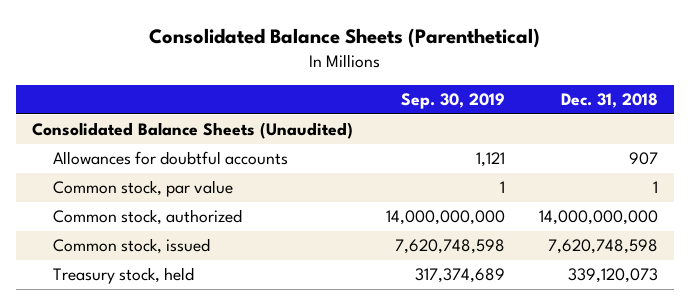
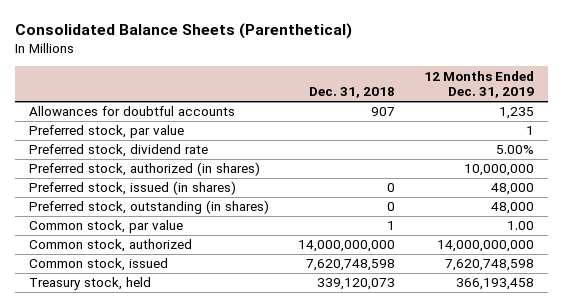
[401,93,506,110] Sep. 30, 2019 -> none
none -> [423,70,534,99] 12 Months Ended Dec. 31, 2019
[32,122,354,140] Consolidated Balance Sheets (Unaudited) -> none
none -> [29,125,185,139] Preferred stock, par value
none -> [29,144,209,158] Preferred stock, dividend rate
none -> [29,162,261,177] Preferred stock, authorized (in shares)
none -> [29,181,237,196] Preferred stock, issued (in shares)
none -> [29,200,270,215] Preferred stock, outstanding (in shares)

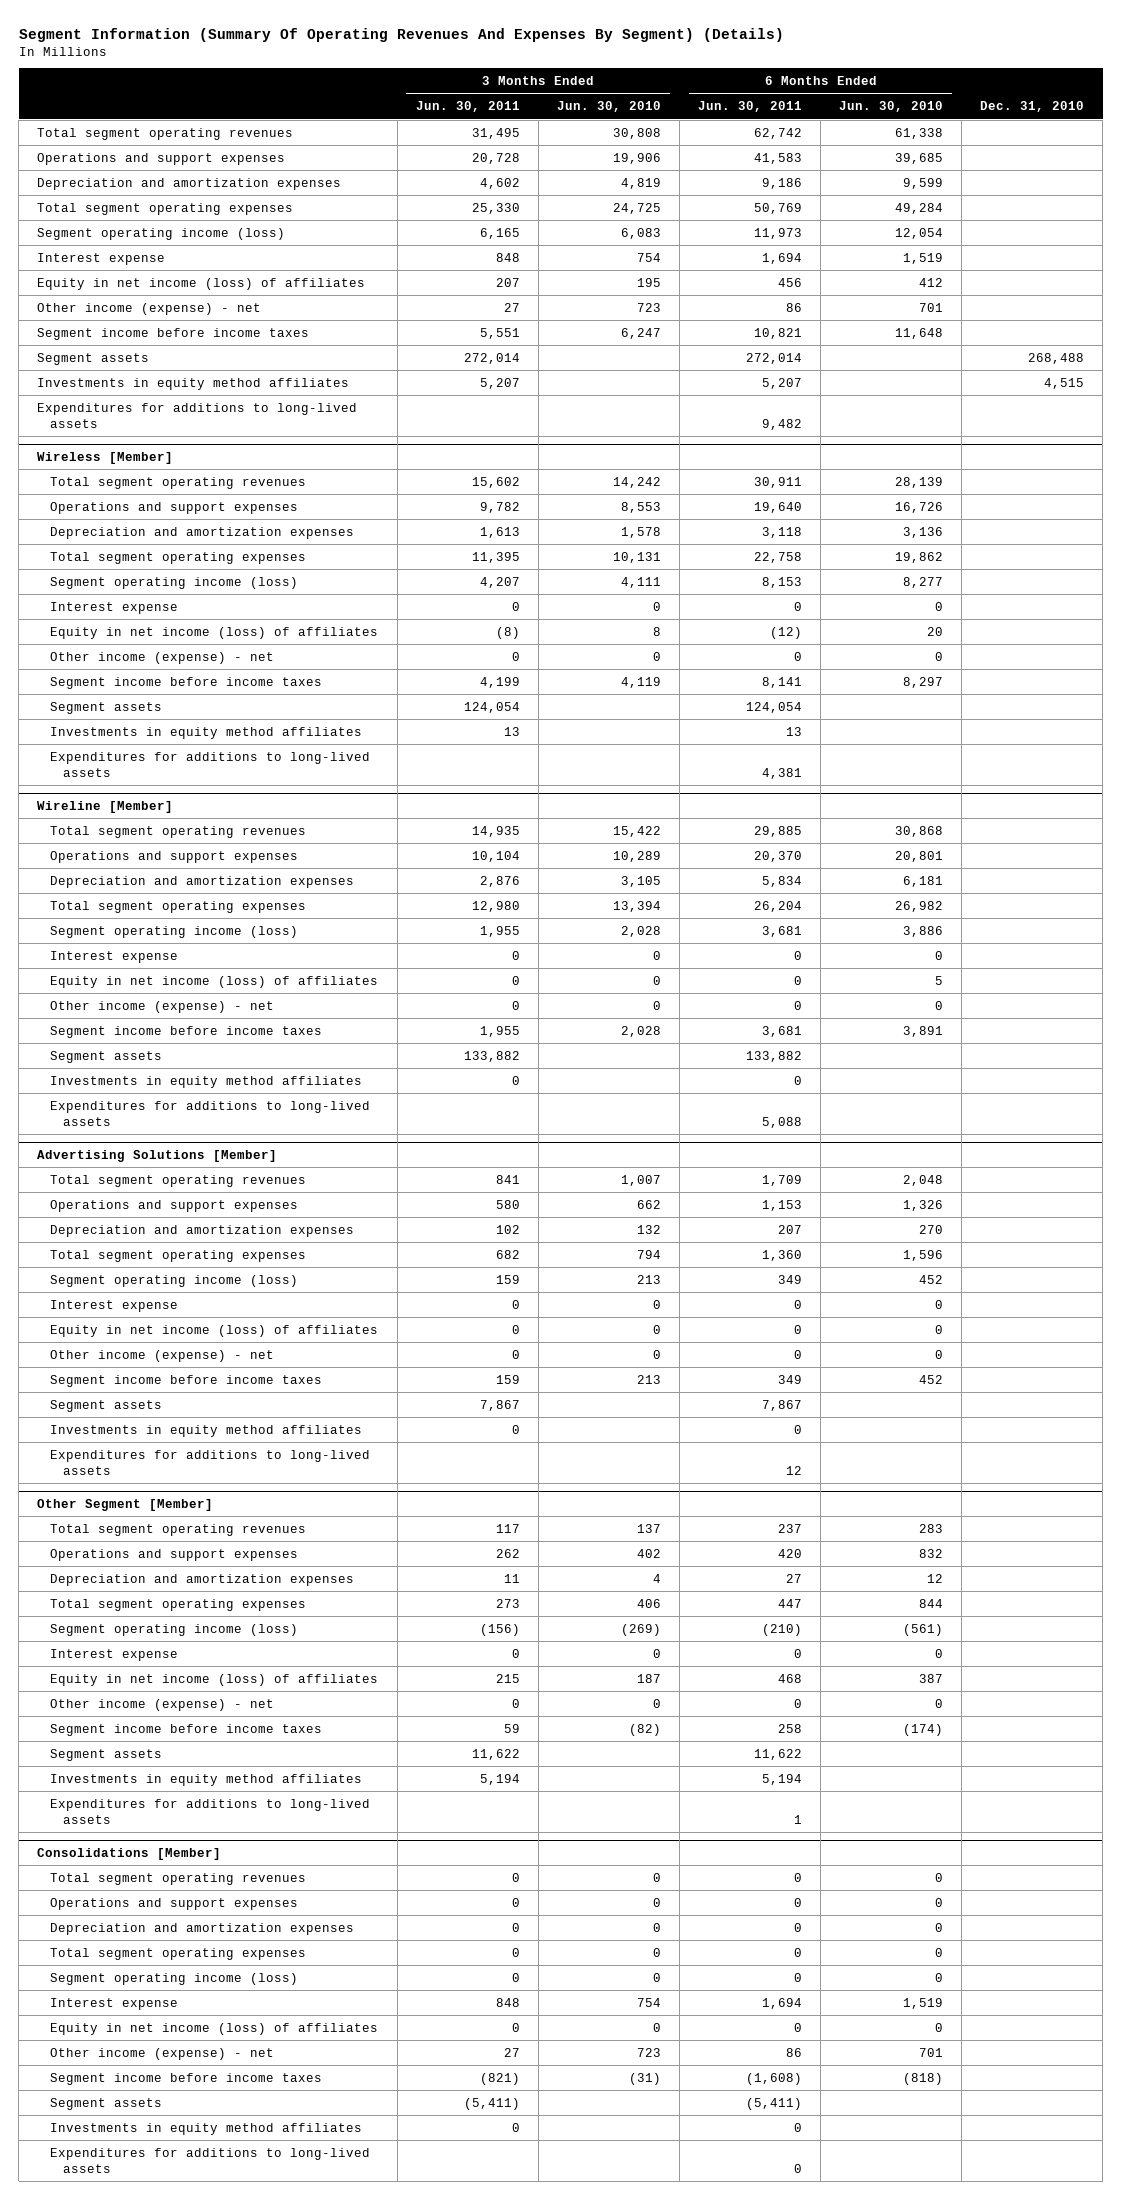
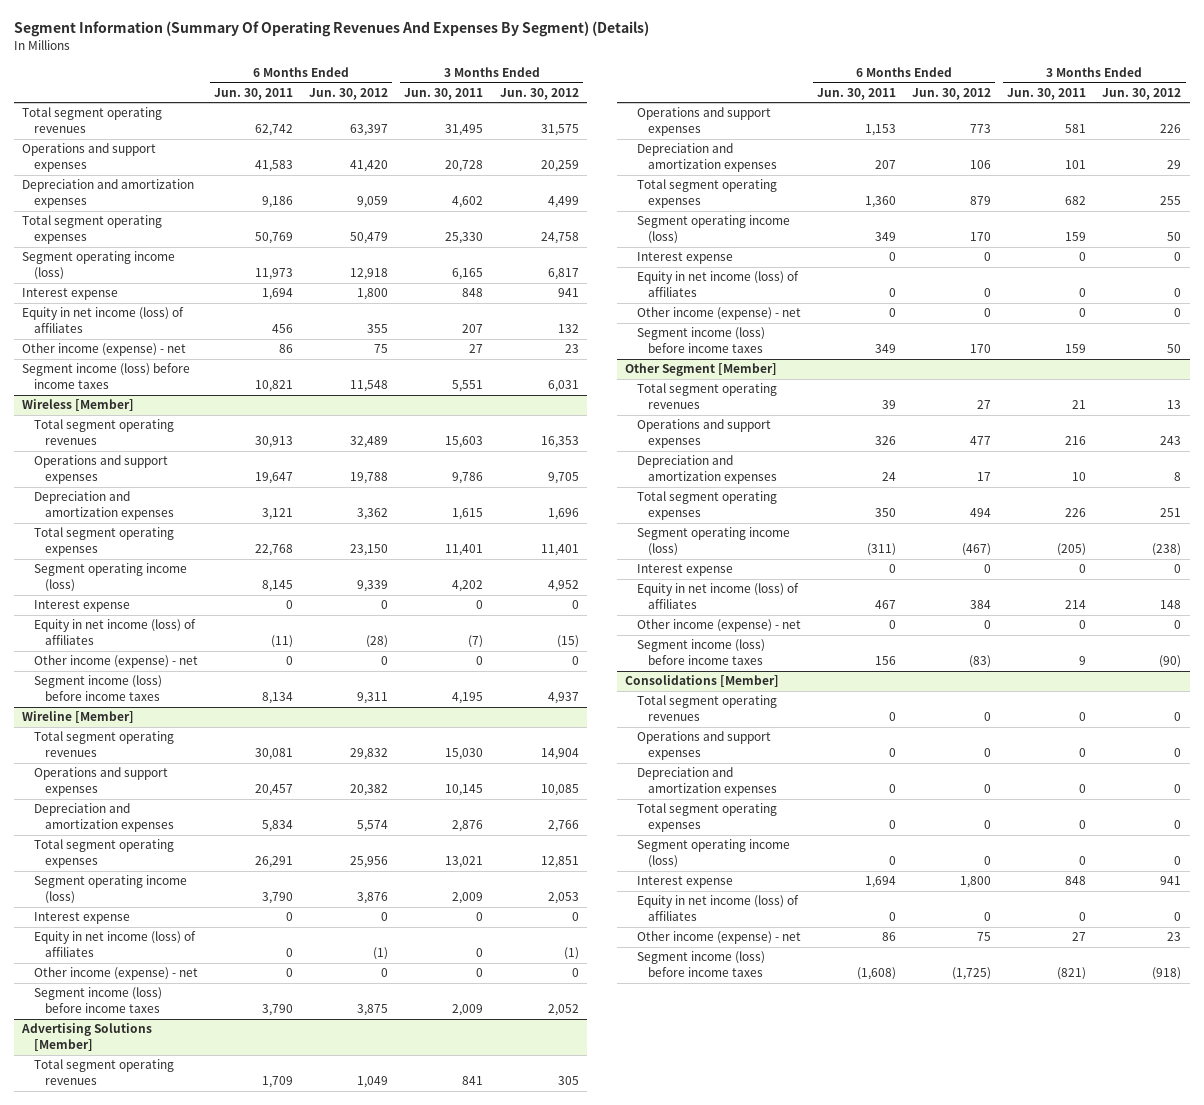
[556,101,661,113] Jun. 30, 2010 -> none
[839,101,944,113] Jun. 30, 2010 -> none
[980,101,1085,113] Dec. 31, 2010 -> none
none -> [309,87,389,100] Jun. 30, 2012
none -> [499,87,579,100] Jun. 30, 2012
[37,352,150,365] Segment assets -> none
[37,377,350,390] Investments in equity method affiliates -> none
[37,402,358,428] Expenditures for additions to long-lived assets -> none
[37,327,310,340] Segment income before income taxes -> [22,363,191,390] Segment income (loss) before income taxes
[471,476,520,488] 15,602 -> [445,436,484,449] 15,603
[753,476,802,488] 30,911 -> [255,436,294,449] 30,913
[479,501,520,513] 9,782 -> [452,472,484,485] 9,786
[753,501,802,513] 19,640 -> [255,472,294,485] 19,647
[479,526,520,538] 1,613 -> [452,508,484,521] 1,615
[761,526,802,538] 3,118 -> [262,508,294,521] 3,121
[471,551,520,563] 11,395 -> [445,544,484,557] 11,401
[753,551,802,563] 22,758 -> [255,544,294,557] 22,768
[479,576,520,588] 4,207 -> [452,580,484,593] 4,202
[761,576,802,588] 8,153 -> [262,580,294,593] 8,145
[495,626,520,639] (8) -> [468,635,484,649] (7)
[769,626,802,639] (12) -> [271,635,294,649] (11)
[50,701,163,714] Segment assets -> none
[50,726,363,739] Investments in equity method affiliates -> none
[50,751,371,777] Expenditures for additions to long-lived assets -> none
[50,676,323,689] Segment income before income taxes -> [33,675,162,702] Segment income (loss) before income taxes
[479,676,520,688] 4,199 -> [452,692,484,705] 4,195
[761,676,802,688] 8,141 -> [262,692,294,705] 8,134
[471,825,520,837] 14,935 -> [445,748,484,761] 15,030
[753,825,802,837] 29,885 -> [255,748,294,761] 30,081
[471,850,520,862] 10,104 -> [445,784,484,797] 10,145
[753,850,802,862] 20,370 -> [255,784,294,797] 20,457
[471,900,520,912] 12,980 -> [445,856,484,869] 13,021
[753,900,802,912] 26,204 -> [255,856,294,869] 26,291
[479,925,520,937] 1,955 -> [452,892,484,905] 2,009
[761,925,802,937] 3,681 -> [262,892,294,905] 3,790
[50,1050,163,1063] Segment assets -> none
[50,1075,363,1088] Investments in equity method affiliates -> none
[50,1100,371,1126] Expenditures for additions to long-lived assets -> none
[50,1025,323,1038] Segment income before income taxes -> [33,987,162,1014] Segment income (loss) before income taxes
[479,1025,520,1037] 1,955 -> [452,1004,484,1017] 2,009
[761,1025,802,1037] 3,681 -> [262,1004,294,1017] 3,790
[495,1199,520,1209] 580 -> [1065,124,1087,134] 581
[495,1224,520,1234] 102 -> [1065,160,1087,170] 101
[50,1399,163,1412] Segment assets -> none
[50,1424,363,1437] Investments in equity method affiliates -> none
[50,1449,371,1475] Expenditures for additions to long-lived assets -> none
[50,1374,323,1387] Segment income before income taxes -> [636,327,765,354] Segment income (loss) before income taxes
[495,1523,520,1533] 117 -> [1072,400,1087,410] 21
[777,1523,802,1533] 237 -> [881,400,896,410] 39
[495,1548,520,1558] 262 -> [1065,436,1087,446] 216
[777,1548,802,1558] 420 -> [874,436,896,446] 326
[503,1573,520,1583] 11 -> [1072,472,1087,482] 10
[785,1573,802,1583] 27 -> [881,472,896,482] 24
[495,1598,520,1608] 273 -> [1065,508,1087,518] 226
[777,1598,802,1608] 447 -> [874,508,896,518] 350
[479,1623,520,1636] (156) -> [1057,543,1087,557] (205)
[761,1623,802,1636] (210) -> [866,543,896,557] (311)
[495,1673,520,1683] 215 -> [1065,600,1087,610] 214
[777,1673,802,1683] 468 -> [874,600,896,610] 467
[50,1748,163,1761] Segment assets -> none
[50,1773,363,1786] Investments in equity method affiliates -> none
[50,1798,371,1824] Expenditures for additions to long-lived assets -> none
[50,1723,323,1736] Segment income before income taxes -> [636,639,765,666] Segment income (loss) before income taxes
[503,1723,520,1733] 59 -> [1079,656,1087,666] 9
[777,1723,802,1733] 258 -> [874,656,896,666] 156
[50,2097,163,2110] Segment assets -> none
[50,2122,363,2135] Investments in equity method affiliates -> none
[50,2147,371,2173] Expenditures for additions to long-lived assets -> none
[50,2072,323,2085] Segment income before income taxes -> [636,951,765,978] Segment income (loss) before income taxes

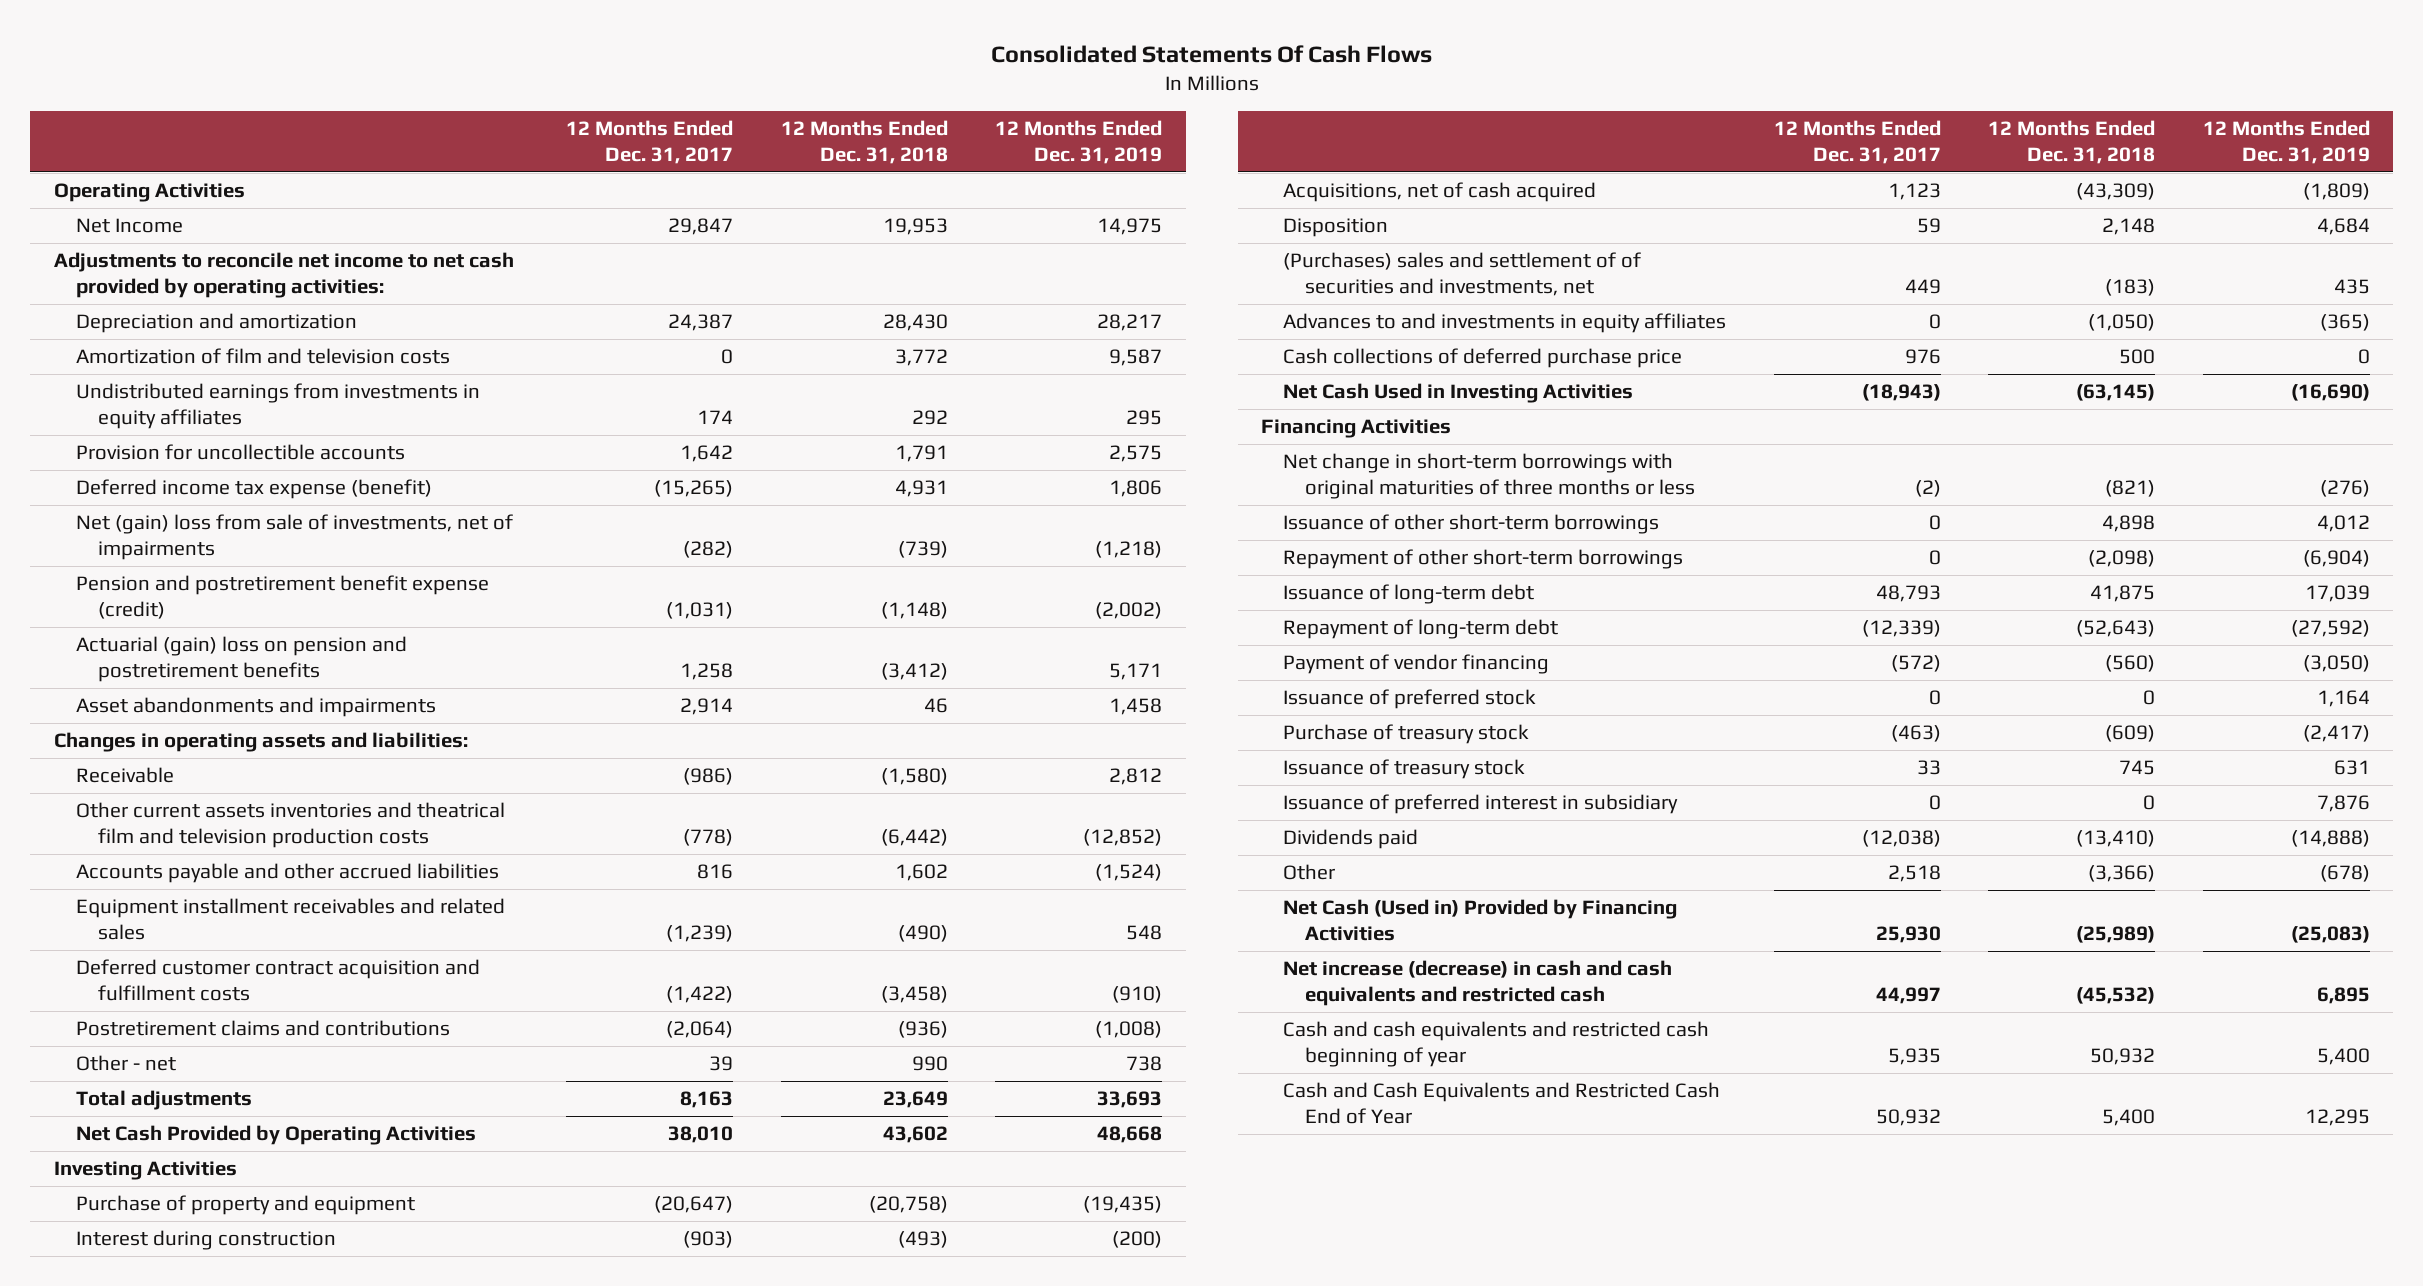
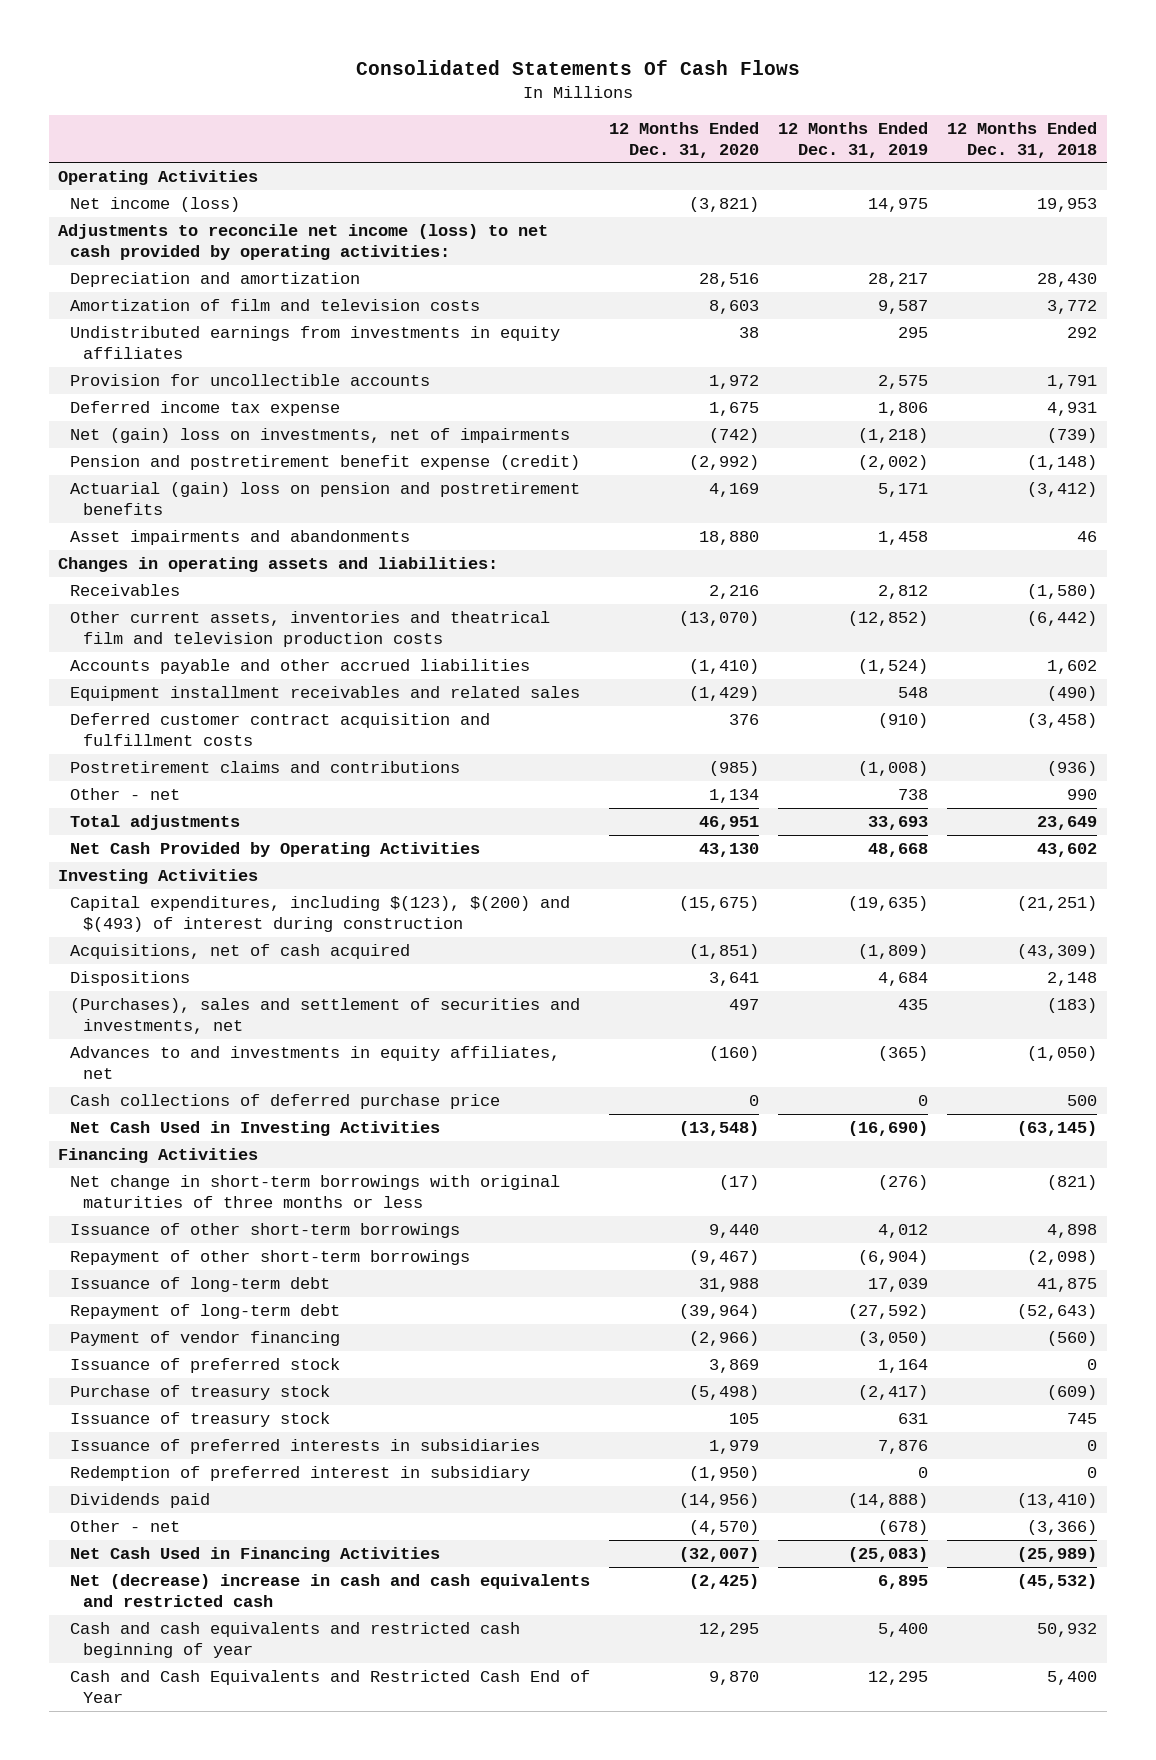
[566,119,734,165] 12 Months Ended Dec. 31, 2017 -> none
none -> [609,121,760,158] 12 Months Ended Dec. 31, 2020
[75,217,183,233] Net Income -> [70,196,241,212] Net income (loss)
[53,251,514,299] Adjustments to reconcile net income to net cash provided by operating activities: -> [58,223,549,260] Adjustments to reconcile net income (loss) to net cash provided by operating activities:
[75,478,432,499] Deferred income tax expense (benefit) -> [70,400,341,416] Deferred income tax expense
[75,513,513,561] Net (gain) loss from sale of investments, net of impairments -> [70,427,571,443] Net (gain) loss on investments, net of impairments
[75,696,436,717] Asset abandonments and impairments -> [70,529,411,545] Asset impairments and abandonments
[75,766,174,783] Receivable -> [70,583,181,596] Receivables
[75,801,505,849] Other current assets inventories and theatrical film and television production costs -> [70,610,551,647] Other current assets, inventories and theatrical film and television production costs
[75,1194,415,1215] Purchase of property and equipment -> none
[75,1229,336,1250] Interest during construction -> none
none -> [70,895,571,932] Capital expenditures, including $(123), $(200) and $(493) of interest during construction
[1283,217,1389,237] Disposition -> [70,970,191,986] Dispositions
[1283,251,1642,297] (Purchases) sales and settlement of of securities and investments, net -> [70,997,581,1034] (Purchases), sales and settlement of securities and investments, net
[1283,312,1727,333] Advances to and investments in equity affiliates -> [70,1045,561,1079] Advances to and investments in equity affiliates, net
[1283,793,1679,814] Issuance of preferred interest in subsidiary -> [70,1438,541,1454] Issuance of preferred interests in subsidiaries
none -> [70,1465,531,1481] Redemption of preferred interest in subsidiary
[1283,863,1336,880] Other -> [70,1519,181,1532] Other - net
[1283,898,1678,942] Net Cash (Used in) Provided by Financing Activities -> [70,1546,441,1562] Net Cash Used in Financing Activities
[1283,959,1673,1007] Net increase (decrease) in cash and cash equivalents and restricted cash -> [70,1573,591,1607] Net (decrease) increase in cash and cash equivalents and restricted cash

